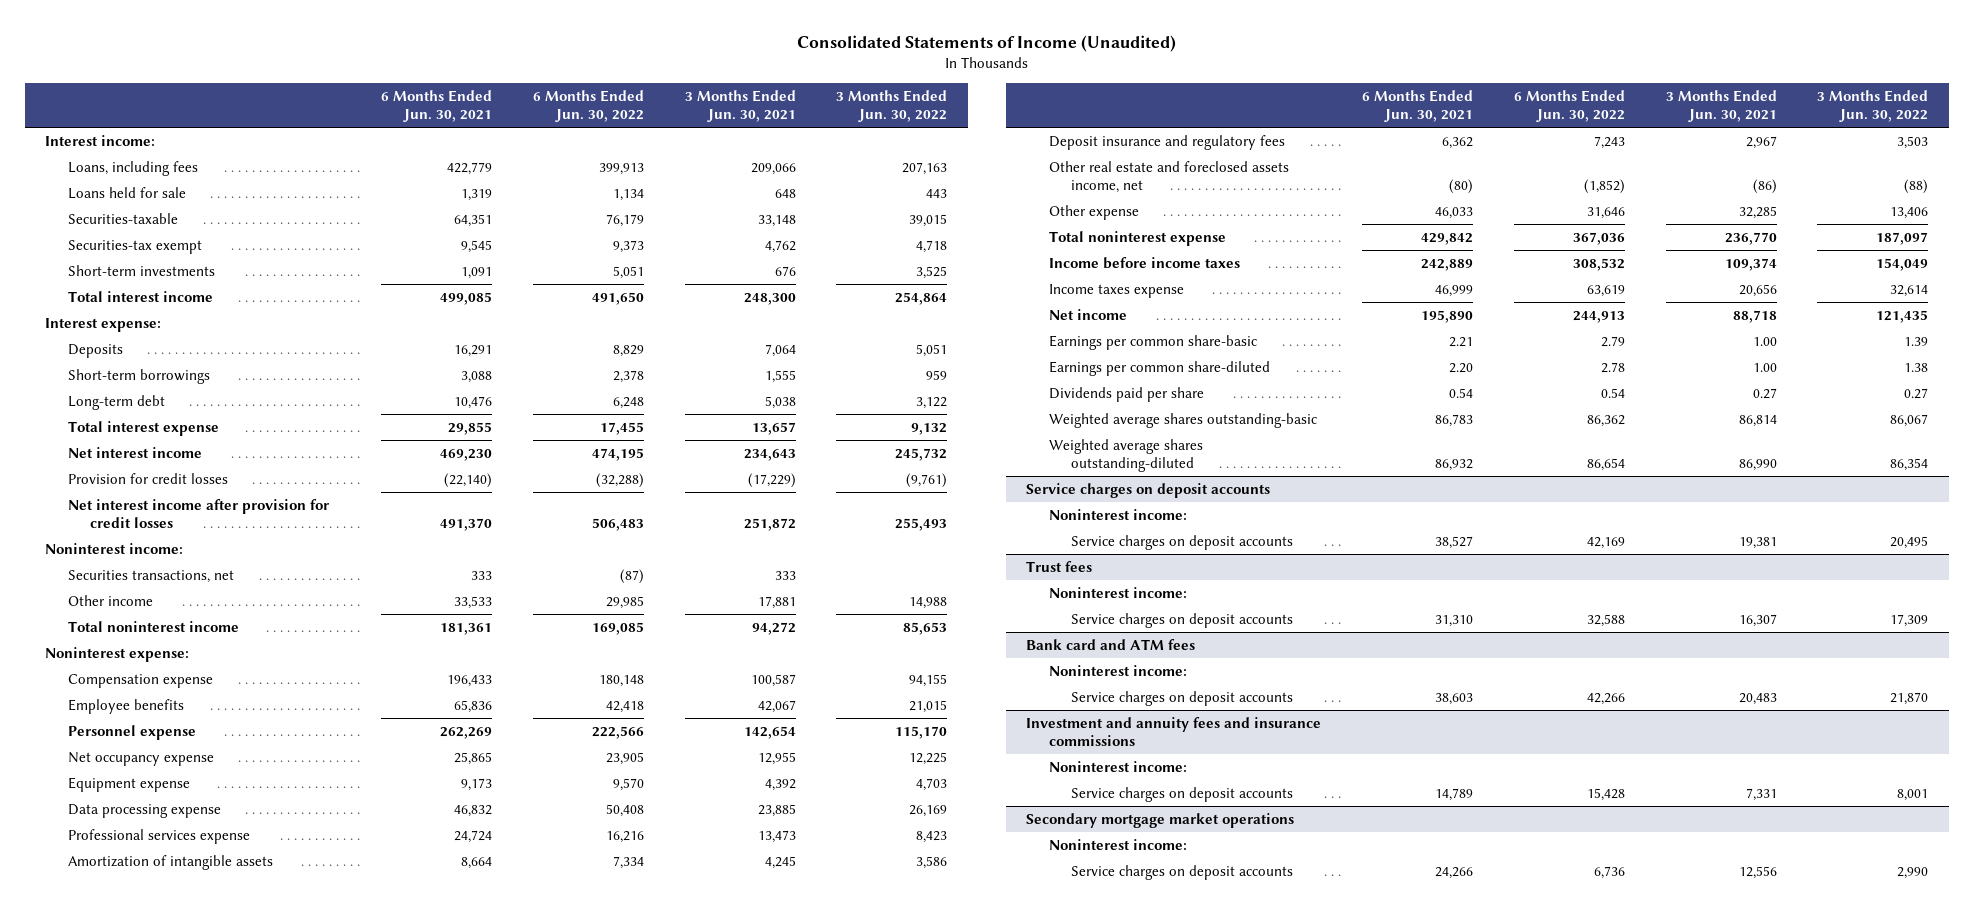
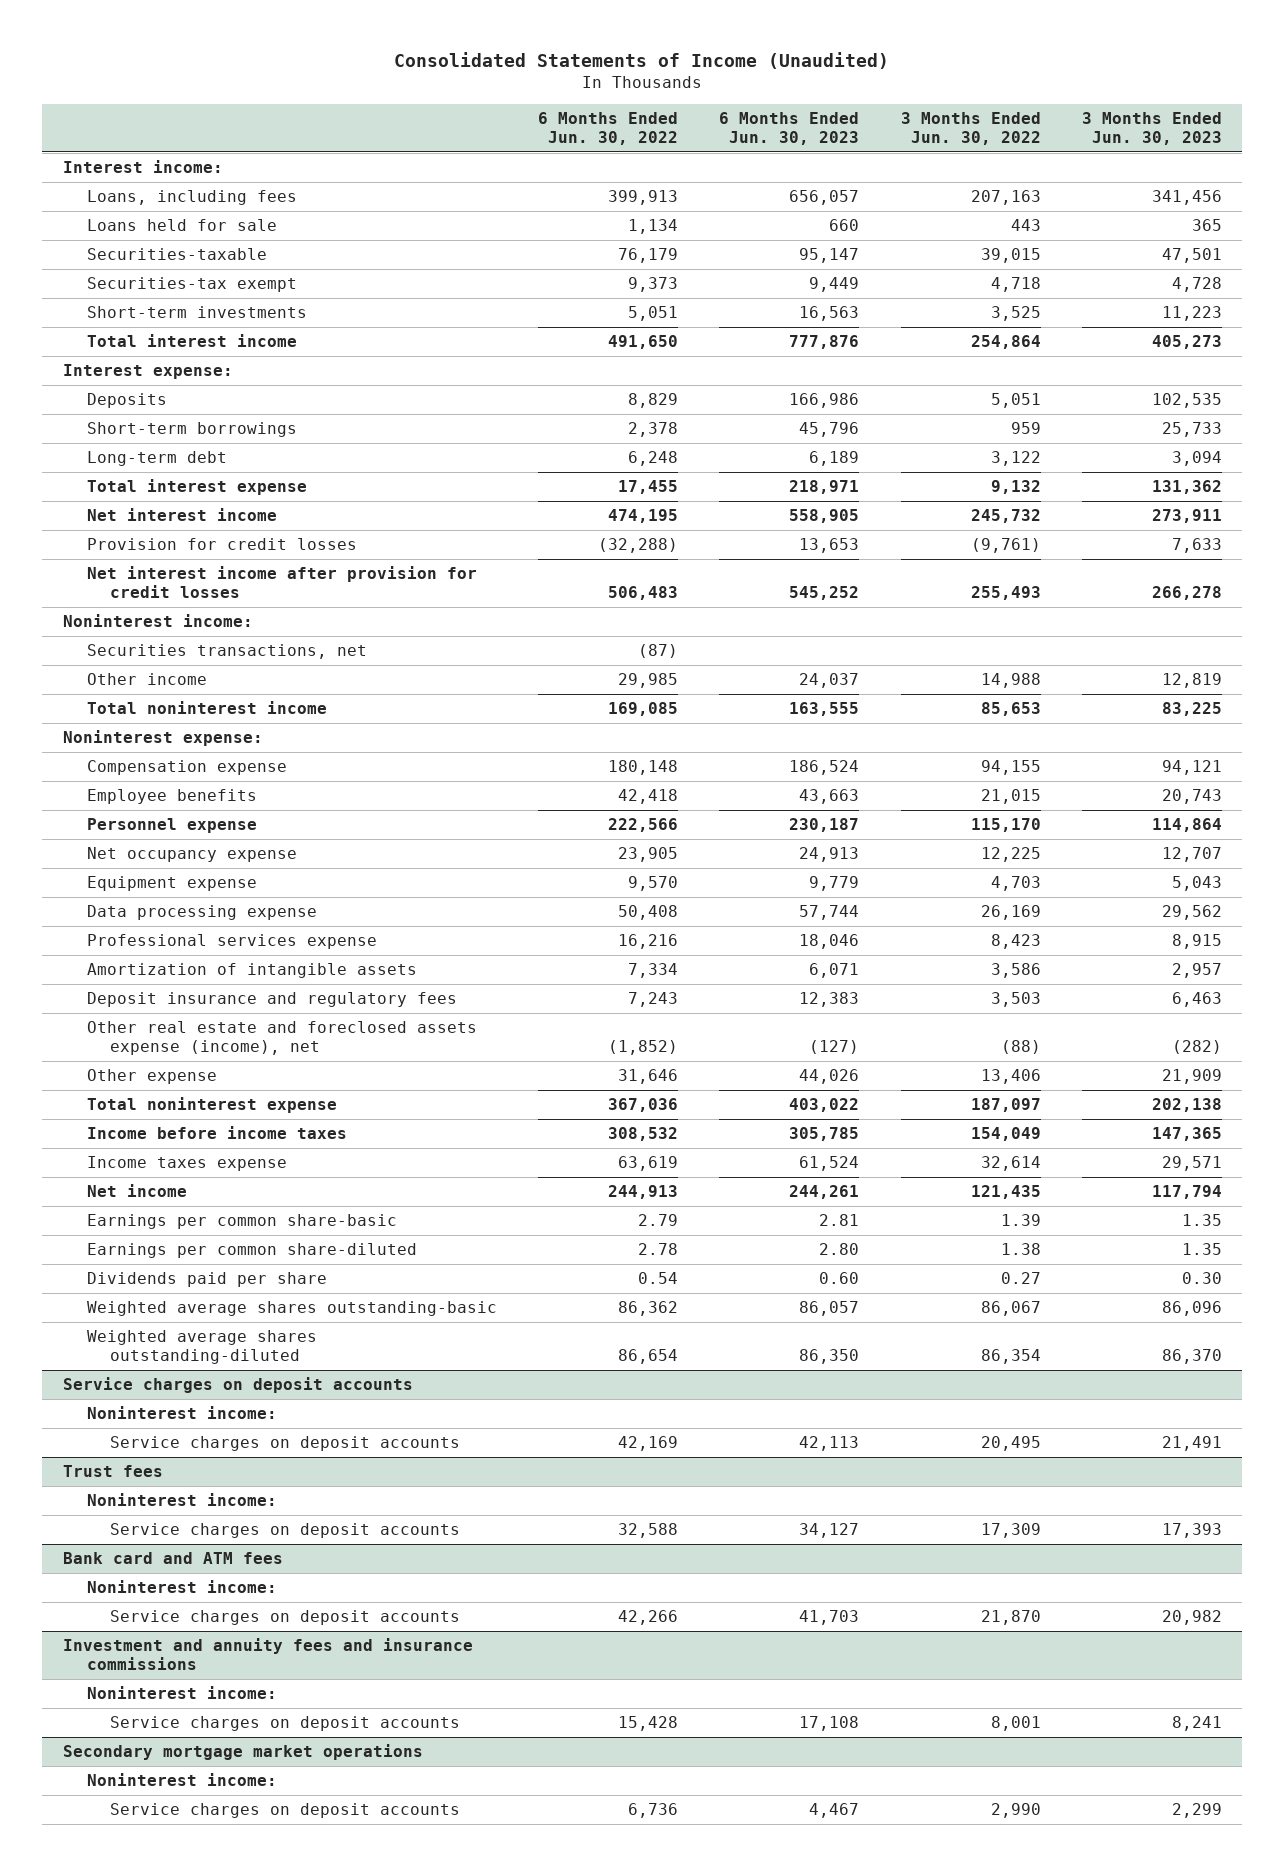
[380,90,492,123] 6 Months Ended Jun. 30, 2021 -> none
[684,90,796,123] 3 Months Ended Jun. 30, 2021 -> none
none -> [719,112,860,145] 6 Months Ended Jun. 30, 2023
none -> [1081,112,1222,145] 3 Months Ended Jun. 30, 2023
[1048,160,1289,193] Other real estate and foreclosed assets income, net -> [86,1021,477,1056] Other real estate and foreclosed assets expense (income), net

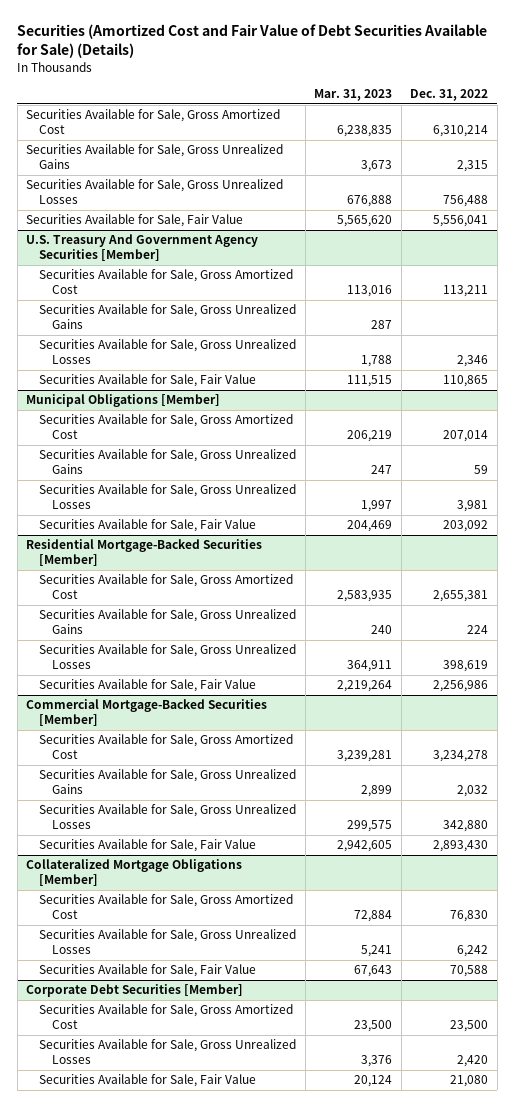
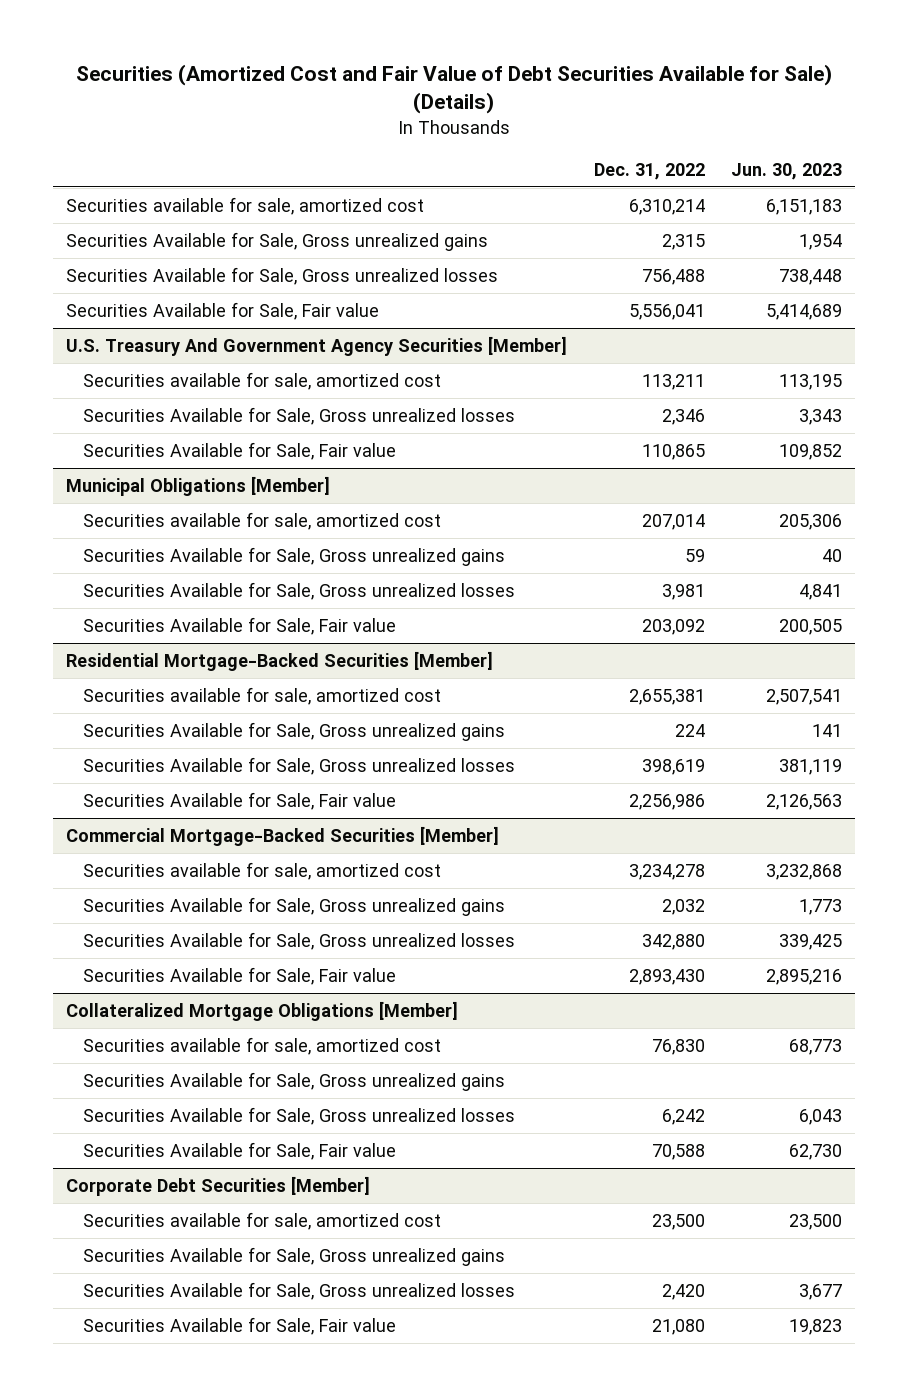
[314,89,393,102] Mar. 31, 2023 -> none
none -> [730,162,842,180] Jun. 30, 2023
[26,109,281,135] Securities Available for Sale, Gross Amortized Cost -> [66,196,425,215] Securities available for sale, amortized cost
[26,144,284,170] Securities Available for Sale, Gross Unrealized Gains -> [66,231,489,251] Securities Available for Sale, Gross unrealized gains
[26,179,284,205] Securities Available for Sale, Gross Unrealized Losses -> [66,266,499,285] Securities Available for Sale, Gross unrealized losses
[26,214,244,228] Securities Available for Sale, Fair Value -> [66,301,380,320] Securities Available for Sale, Fair value
[39,304,297,330] Securities Available for Sale, Gross Unrealized Gains -> none
[39,269,294,295] Securities Available for Sale, Gross Amortized Cost -> [82,371,441,390] Securities available for sale, amortized cost
[39,339,297,365] Securities Available for Sale, Gross Unrealized Losses -> [82,406,515,425] Securities Available for Sale, Gross unrealized losses
[39,374,257,388] Securities Available for Sale, Fair Value -> [82,441,396,460] Securities Available for Sale, Fair value
[39,414,294,440] Securities Available for Sale, Gross Amortized Cost -> [82,511,441,530] Securities available for sale, amortized cost
[39,449,297,475] Securities Available for Sale, Gross Unrealized Gains -> [82,546,505,566] Securities Available for Sale, Gross unrealized gains
[39,484,297,510] Securities Available for Sale, Gross Unrealized Losses -> [82,581,515,600] Securities Available for Sale, Gross unrealized losses
[39,519,257,533] Securities Available for Sale, Fair Value -> [82,616,396,635] Securities Available for Sale, Fair value
[39,574,294,600] Securities Available for Sale, Gross Amortized Cost -> [82,686,441,705] Securities available for sale, amortized cost
[39,609,297,635] Securities Available for Sale, Gross Unrealized Gains -> [82,721,505,741] Securities Available for Sale, Gross unrealized gains
[39,644,297,670] Securities Available for Sale, Gross Unrealized Losses -> [82,756,515,775] Securities Available for Sale, Gross unrealized losses
[39,679,257,693] Securities Available for Sale, Fair Value -> [82,791,396,810] Securities Available for Sale, Fair value
[39,734,294,760] Securities Available for Sale, Gross Amortized Cost -> [82,861,441,880] Securities available for sale, amortized cost
[39,769,297,795] Securities Available for Sale, Gross Unrealized Gains -> [82,896,505,916] Securities Available for Sale, Gross unrealized gains
[39,804,297,830] Securities Available for Sale, Gross Unrealized Losses -> [82,931,515,950] Securities Available for Sale, Gross unrealized losses
[39,839,257,853] Securities Available for Sale, Fair Value -> [82,966,396,985] Securities Available for Sale, Fair value
[39,894,294,920] Securities Available for Sale, Gross Amortized Cost -> [82,1036,441,1055] Securities available for sale, amortized cost
none -> [82,1071,505,1091] Securities Available for Sale, Gross unrealized gains
[39,929,297,955] Securities Available for Sale, Gross Unrealized Losses -> [82,1106,515,1125] Securities Available for Sale, Gross unrealized losses
[39,964,257,978] Securities Available for Sale, Fair Value -> [82,1141,396,1160] Securities Available for Sale, Fair value
[39,1004,294,1030] Securities Available for Sale, Gross Amortized Cost -> [82,1211,441,1230] Securities available for sale, amortized cost
none -> [82,1246,505,1266] Securities Available for Sale, Gross unrealized gains
[39,1039,297,1065] Securities Available for Sale, Gross Unrealized Losses -> [82,1281,515,1300] Securities Available for Sale, Gross unrealized losses
[39,1074,257,1088] Securities Available for Sale, Fair Value -> [82,1316,396,1335] Securities Available for Sale, Fair value

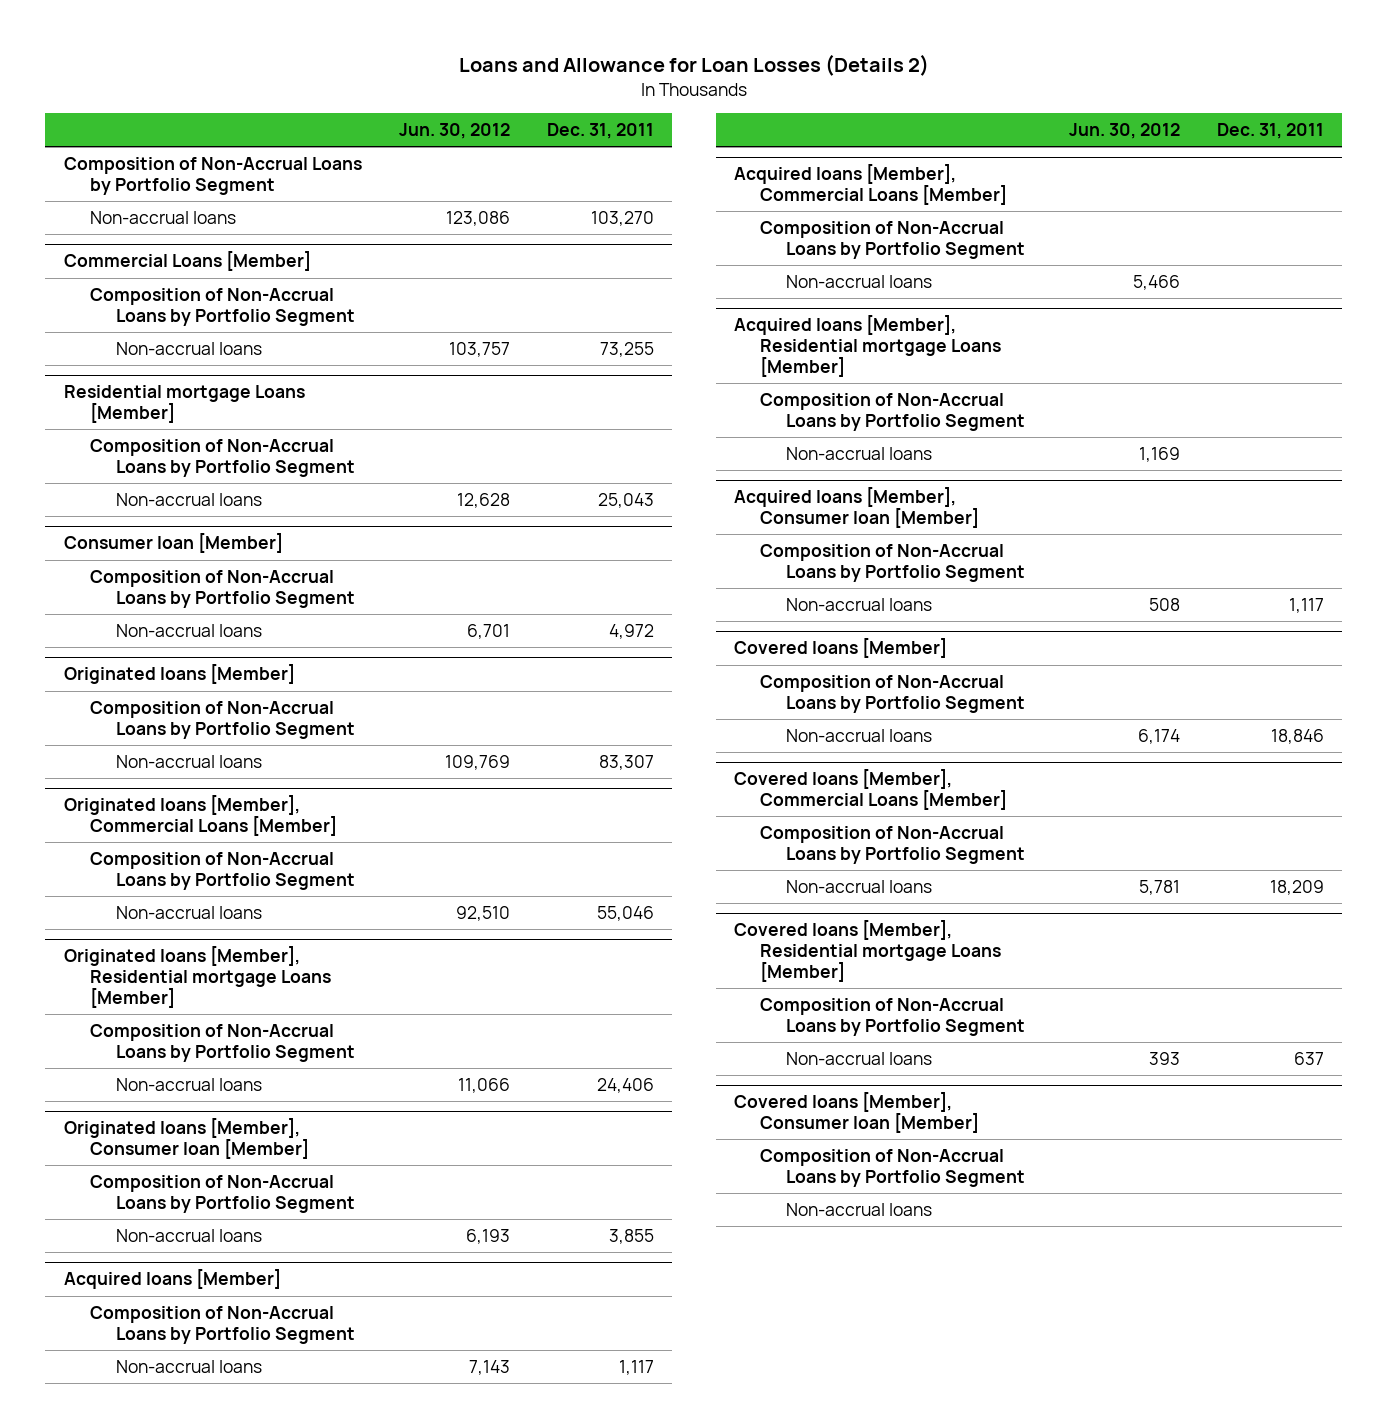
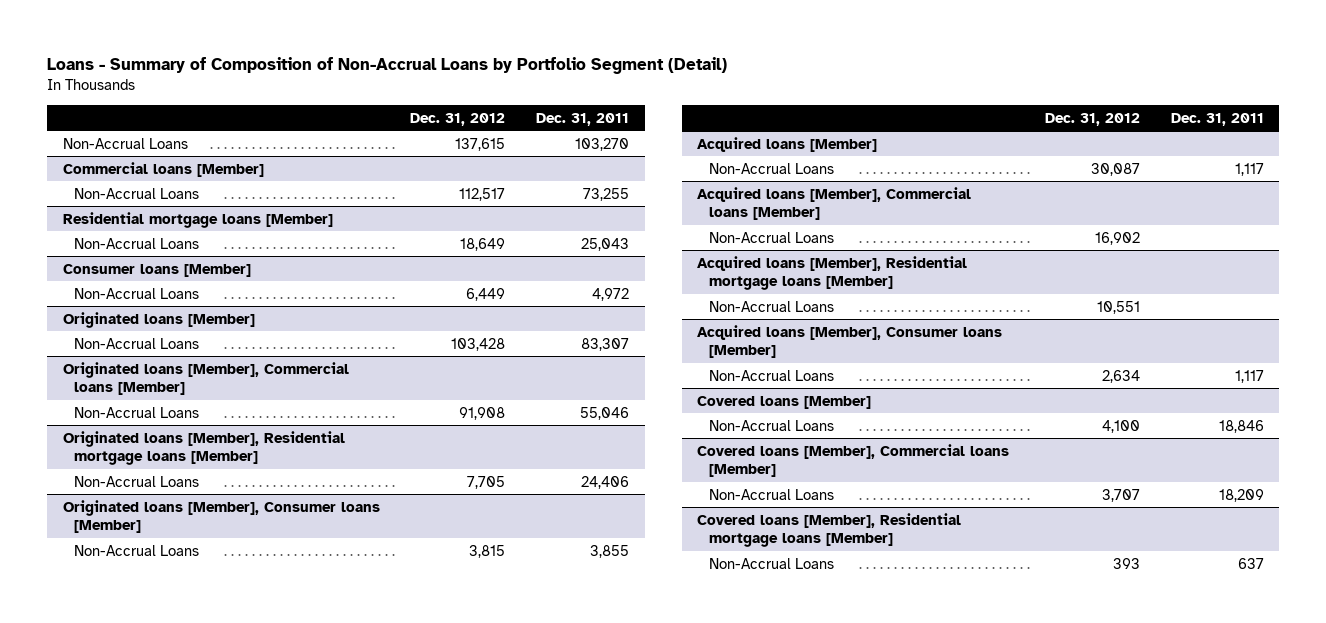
[458,54,929,77] Loans and Allowance for Loan Losses (Details 2) -> [47,57,728,75] Loans - Summary of Composition of Non-Accrual Loans by Portfolio Segment (Detail)
[398,123,510,140] Jun. 30, 2012 -> none
none -> [410,112,506,126] Dec. 31, 2012
[63,156,362,195] Composition of Non-Accrual Loans by Portfolio Segment -> none
[90,287,356,326] Composition of Non-Accrual Loans by Portfolio Segment -> none
[90,438,356,477] Composition of Non-Accrual Loans by Portfolio Segment -> none
[90,569,356,608] Composition of Non-Accrual Loans by Portfolio Segment -> none
[90,210,237,224] Non-accrual loans -> [62,137,188,149] Non-Accrual Loans
[63,251,311,272] Commercial Loans [Member] -> [62,161,264,177] Commercial loans [Member]
[116,341,263,355] Non-accrual loans -> [74,187,200,199] Non-Accrual Loans
[63,385,305,424] Residential mortgage Loans [Member] -> [62,211,333,228] Residential mortgage loans [Member]
[116,492,263,506] Non-accrual loans -> [74,237,200,249] Non-Accrual Loans
[63,533,283,554] Consumer loan [Member] -> [62,263,251,277] Consumer loans [Member]
[116,623,263,637] Non-accrual loans -> [74,287,200,299] Non-Accrual Loans
[90,700,356,739] Composition of Non-Accrual Loans by Portfolio Segment -> none
[90,851,356,890] Composition of Non-Accrual Loans by Portfolio Segment -> none
[90,1023,356,1062] Composition of Non-Accrual Loans by Portfolio Segment -> none
[90,1174,356,1213] Composition of Non-Accrual Loans by Portfolio Segment -> none
[116,754,263,768] Non-accrual loans -> [74,337,200,349] Non-Accrual Loans
[63,795,338,837] Originated loans [Member], Commercial Loans [Member] -> [62,361,349,396] Originated loans [Member], Commercial loans [Member]
[116,905,263,919] Non-accrual loans -> [74,406,200,418] Non-Accrual Loans
[63,946,332,1008] Originated loans [Member], Residential mortgage Loans [Member] -> [62,430,345,466] Originated loans [Member], Residential mortgage loans [Member]
[116,1077,263,1091] Non-accrual loans -> [74,475,200,487] Non-Accrual Loans
[63,1118,310,1160] Originated loans [Member], Consumer loan [Member] -> [62,499,380,534] Originated loans [Member], Consumer loans [Member]
[116,1228,263,1242] Non-accrual loans -> [74,544,200,556] Non-Accrual Loans
[90,1305,356,1344] Composition of Non-Accrual Loans by Portfolio Segment -> none
[760,220,1026,259] Composition of Non-Accrual Loans by Portfolio Segment -> none
[760,392,1026,431] Composition of Non-Accrual Loans by Portfolio Segment -> none
[760,543,1026,582] Composition of Non-Accrual Loans by Portfolio Segment -> none
[116,1359,263,1373] Non-accrual loans -> [708,162,834,174] Non-Accrual Loans
[733,164,1008,206] Acquired loans [Member], Commercial Loans [Member] -> [697,186,972,221] Acquired loans [Member], Commercial loans [Member]
[786,274,933,288] Non-accrual loans -> [708,231,834,243] Non-Accrual Loans
[733,315,1002,377] Acquired loans [Member], Residential mortgage Loans [Member] -> [697,255,968,291] Acquired loans [Member], Residential mortgage loans [Member]
[786,446,933,460] Non-accrual loans -> [708,300,834,312] Non-Accrual Loans
[733,487,980,529] Acquired loans [Member], Consumer loan [Member] -> [697,324,1003,359] Acquired loans [Member], Consumer loans [Member]
[786,597,933,611] Non-accrual loans -> [708,369,834,381] Non-Accrual Loans
[760,674,1026,713] Composition of Non-Accrual Loans by Portfolio Segment -> none
[760,825,1026,864] Composition of Non-Accrual Loans by Portfolio Segment -> none
[760,997,1026,1036] Composition of Non-Accrual Loans by Portfolio Segment -> none
[733,1092,980,1134] Covered loans [Member], Consumer loan [Member] -> none
[760,1148,1026,1187] Composition of Non-Accrual Loans by Portfolio Segment -> none
[786,1202,933,1216] Non-accrual loans -> none
[786,728,933,742] Non-accrual loans -> [708,419,834,431] Non-Accrual Loans
[733,769,1008,811] Covered loans [Member], Commercial Loans [Member] -> [697,443,1010,478] Covered loans [Member], Commercial loans [Member]
[786,879,933,893] Non-accrual loans -> [708,488,834,500] Non-Accrual Loans
[733,920,1002,982] Covered loans [Member], Residential mortgage Loans [Member] -> [697,512,962,548] Covered loans [Member], Residential mortgage loans [Member]
[786,1051,933,1065] Non-accrual loans -> [708,557,834,569] Non-Accrual Loans

